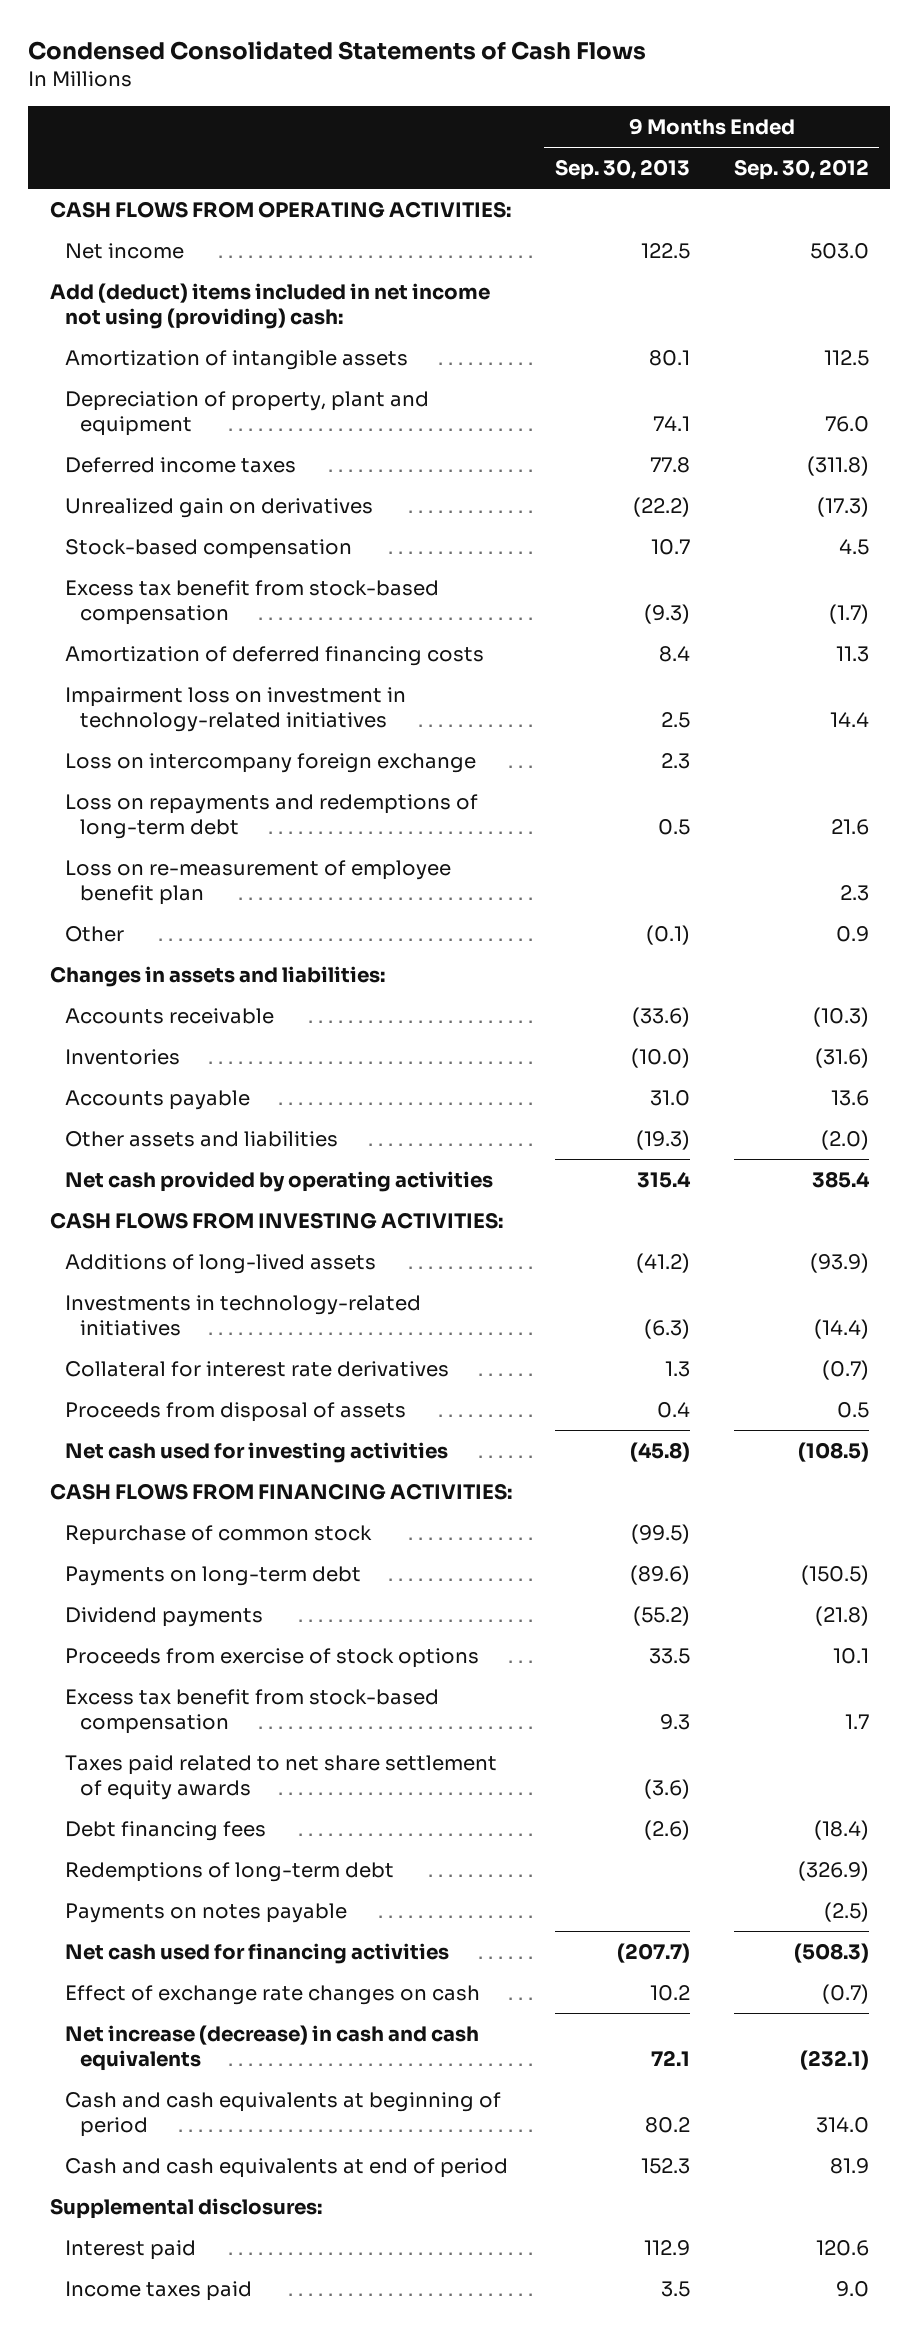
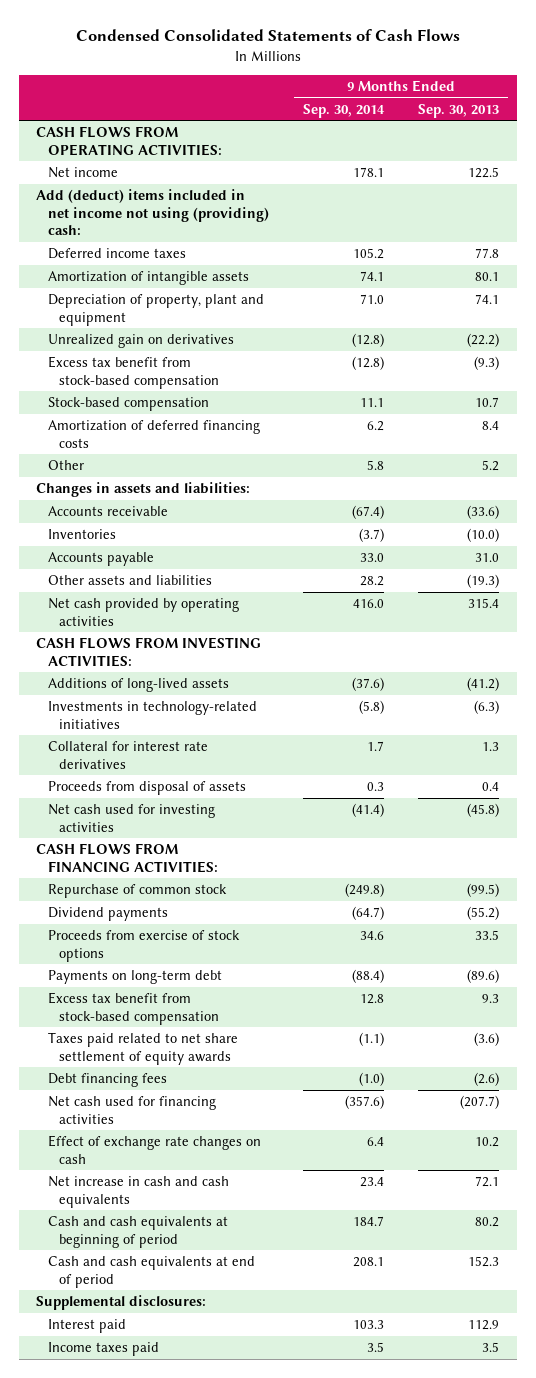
[733,159,869,181] Sep. 30, 2012 -> none
none -> [302,103,385,118] Sep. 30, 2014
[64,456,296,473] Deferred income taxes -> [47,248,186,260] Deferred income taxes
[64,538,352,559] Stock-based compensation -> [47,397,209,412] Stock-based compensation
[64,686,406,733] Impairment loss on investment in technology-related initiatives -> none
[64,752,476,773] Loss on intercompany foreign exchange -> none
[64,793,478,840] Loss on repayments and redemptions of long-term debt -> none
[64,859,451,906] Loss on re-measurement of employee benefit plan -> none
[646,924,691,945] (0.1) -> [482,460,500,472] 5.2
[64,1565,361,1586] Payments on long-term debt -> [47,970,222,985] Payments on long-term debt
[64,1861,394,1882] Redemptions of long-term debt -> none
[64,1902,347,1923] Payments on notes payable -> none
[64,2024,479,2072] Net increase (decrease) in cash and cash equivalents -> [47,1176,229,1208] Net increase in cash and cash equivalents

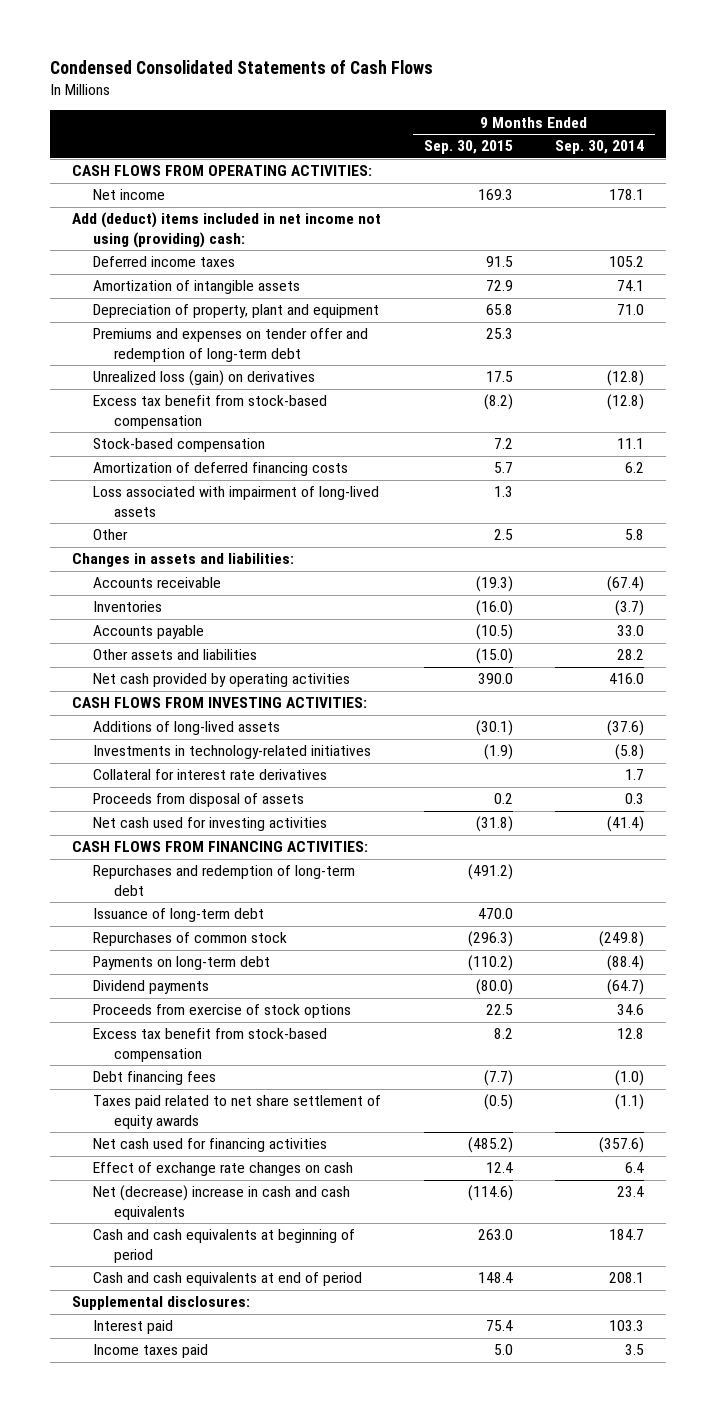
[418,103,500,118] Sep. 30, 2013 -> none
none -> [423,140,513,155] Sep. 30, 2015
none -> [92,328,368,362] Premiums and expenses on tender offer and redemption of long-term debt
[47,334,234,349] Unrealized gain on derivatives -> [92,370,315,387] Unrealized loss (gain) on derivatives
none -> [92,486,379,517] Loss associated with impairment of long-lived assets
none -> [92,865,355,896] Repurchases and redemption of long-term debt
none -> [92,908,264,923] Issuance of long-term debt
[47,884,227,899] Repurchase of common stock -> [92,932,287,947] Repurchases of common stock
[47,970,222,985] Payments on long-term debt -> [92,956,270,971] Payments on long-term debt
[47,1032,238,1065] Taxes paid related to net share settlement of equity awards -> [92,1095,381,1129] Taxes paid related to net share settlement of equity awards
[47,1176,229,1208] Net increase in cash and cash equivalents -> [92,1185,350,1220] Net (decrease) increase in cash and cash equivalents

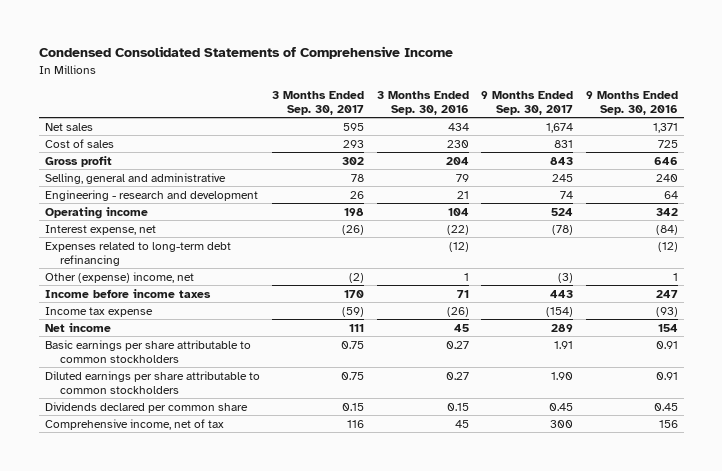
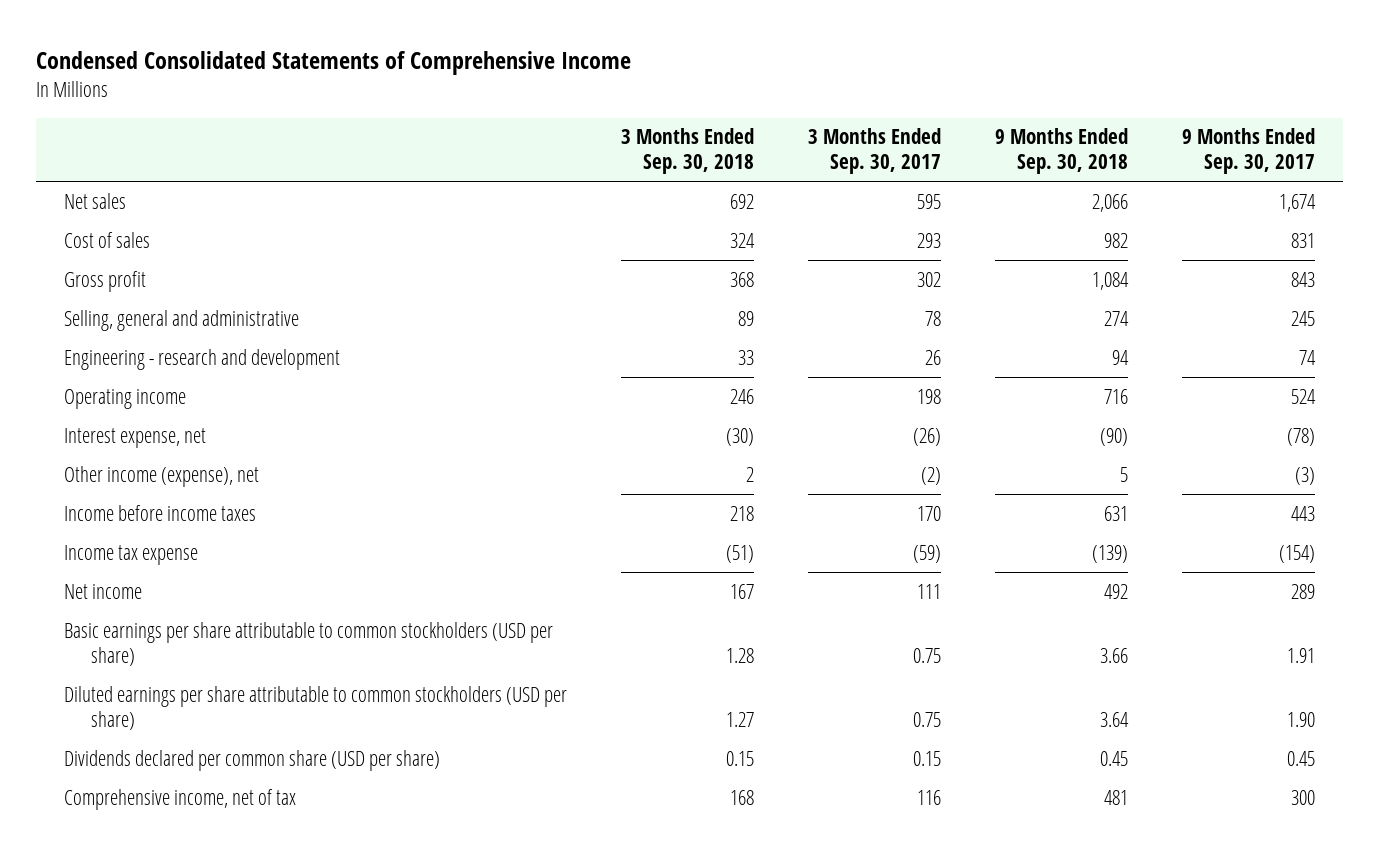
[376,90,469,115] 3 Months Ended Sep. 30, 2016 -> none
[585,90,678,115] 9 Months Ended Sep. 30, 2016 -> none
none -> [620,128,754,175] 3 Months Ended Sep. 30, 2018
none -> [995,128,1129,175] 9 Months Ended Sep. 30, 2018
[44,241,231,266] Expenses related to long-term debt refinancing -> none
[44,271,194,283] Other (expense) income, net -> [63,465,259,487] Other income (expense), net
[44,339,251,363] Basic earnings per share attributable to common stockholders -> [63,621,553,666] Basic earnings per share attributable to common stockholders (USD per share)
[44,370,260,394] Diluted earnings per share attributable to common stockholders -> [63,685,567,730] Diluted earnings per share attributable to common stockholders (USD per share)
[44,401,248,413] Dividends declared per common share -> [63,749,440,771] Dividends declared per common share (USD per share)

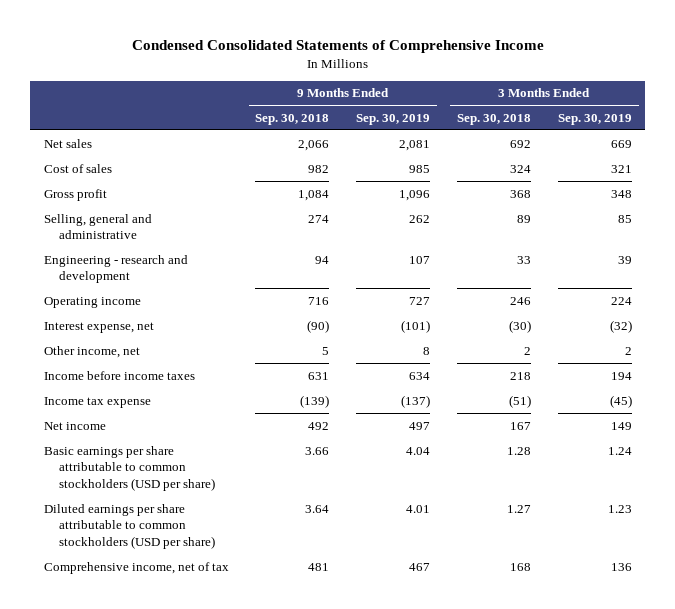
[808,128,942,175] 3 Months Ended Sep. 30, 2017 -> none
[1182,128,1316,175] 9 Months Ended Sep. 30, 2017 -> none
none -> [356,113,431,125] Sep. 30, 2019
none -> [557,113,632,125] Sep. 30, 2019
[63,465,259,487] Other income (expense), net -> [43,345,140,358] Other income, net
[63,749,440,771] Dividends declared per common share (USD per share) -> none

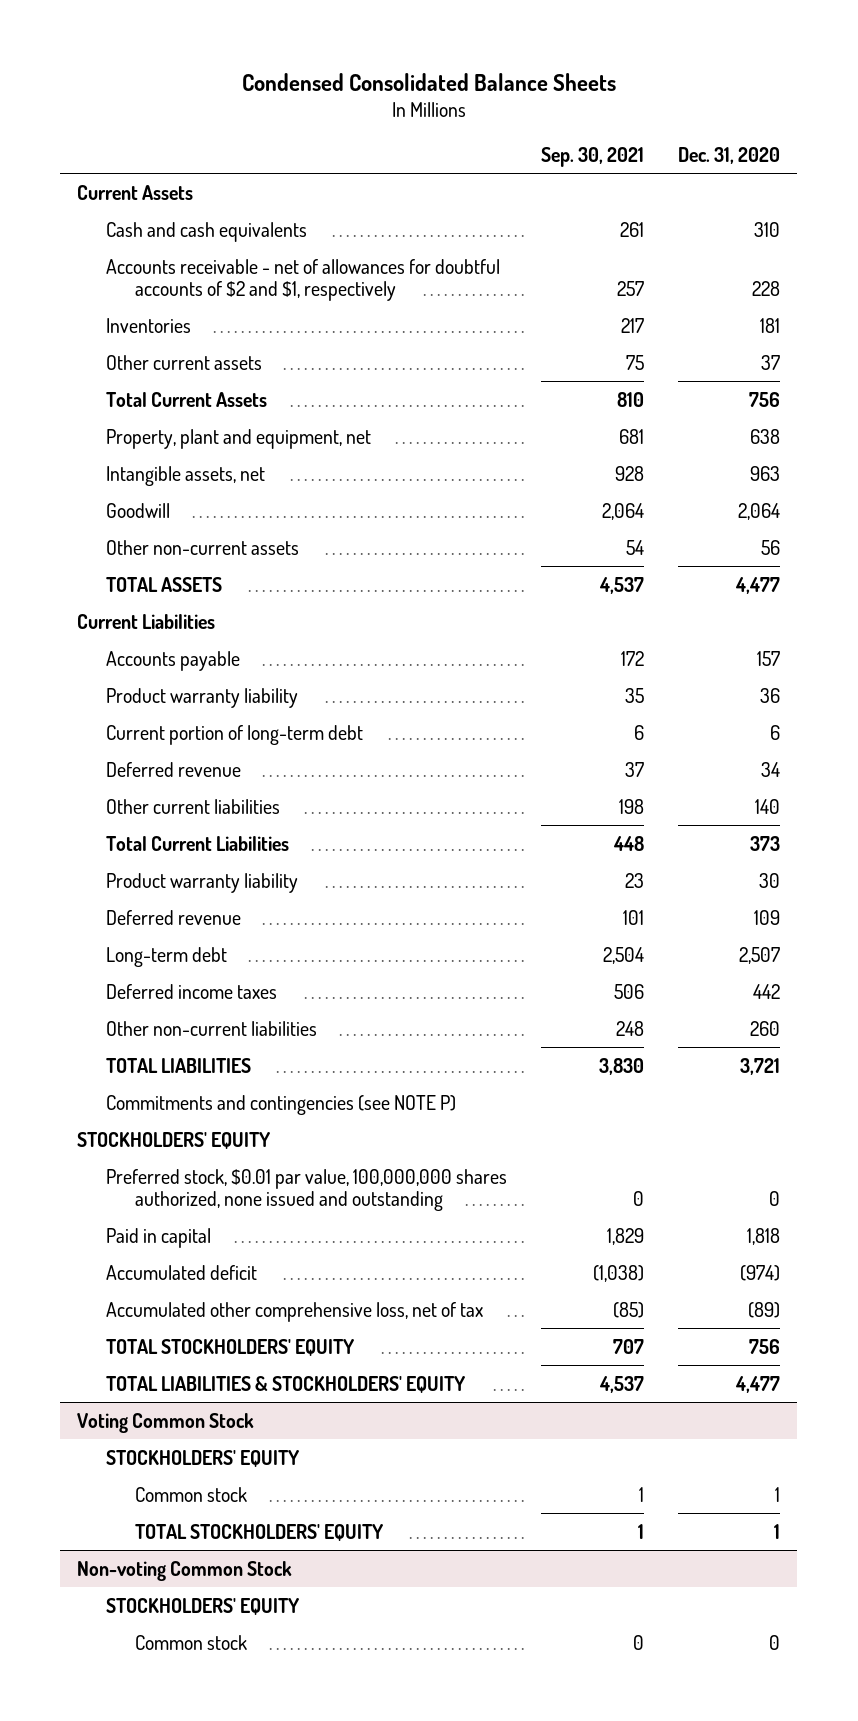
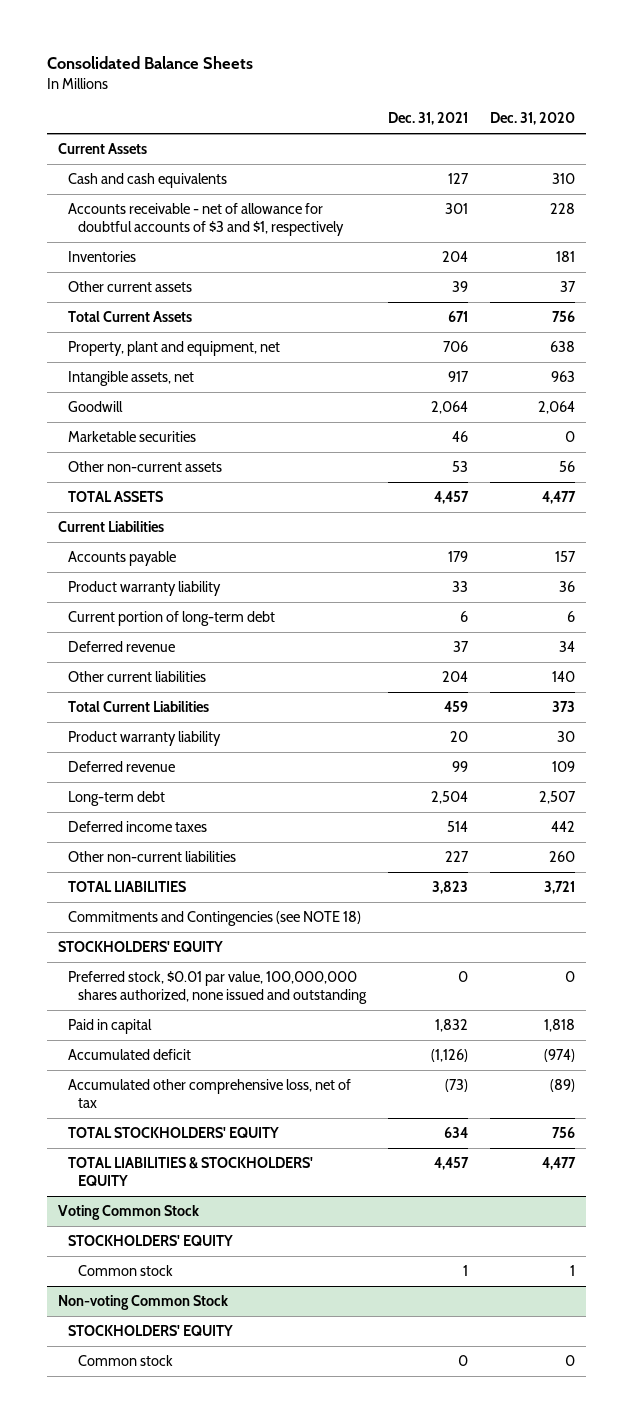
[241,72,616,91] Condensed Consolidated Balance Sheets -> [46,56,253,70] Consolidated Balance Sheets
[541,147,645,168] Sep. 30, 2021 -> none
none -> [388,112,469,126] Dec. 31, 2021
[106,258,501,302] Accounts receivable - net of allowances for doubtful accounts of $2 and $1, respectively -> [68,202,345,237] Accounts receivable - net of allowance for doubtful accounts of $3 and $1, respectively
none -> [68,430,197,442] Marketable securities
[106,1094,457,1115] Commitments and contingencies (see NOTE P) -> [68,910,362,926] Commitments and Contingencies (see NOTE 18)
[135,1523,385,1541] TOTAL STOCKHOLDERS' EQUITY -> none

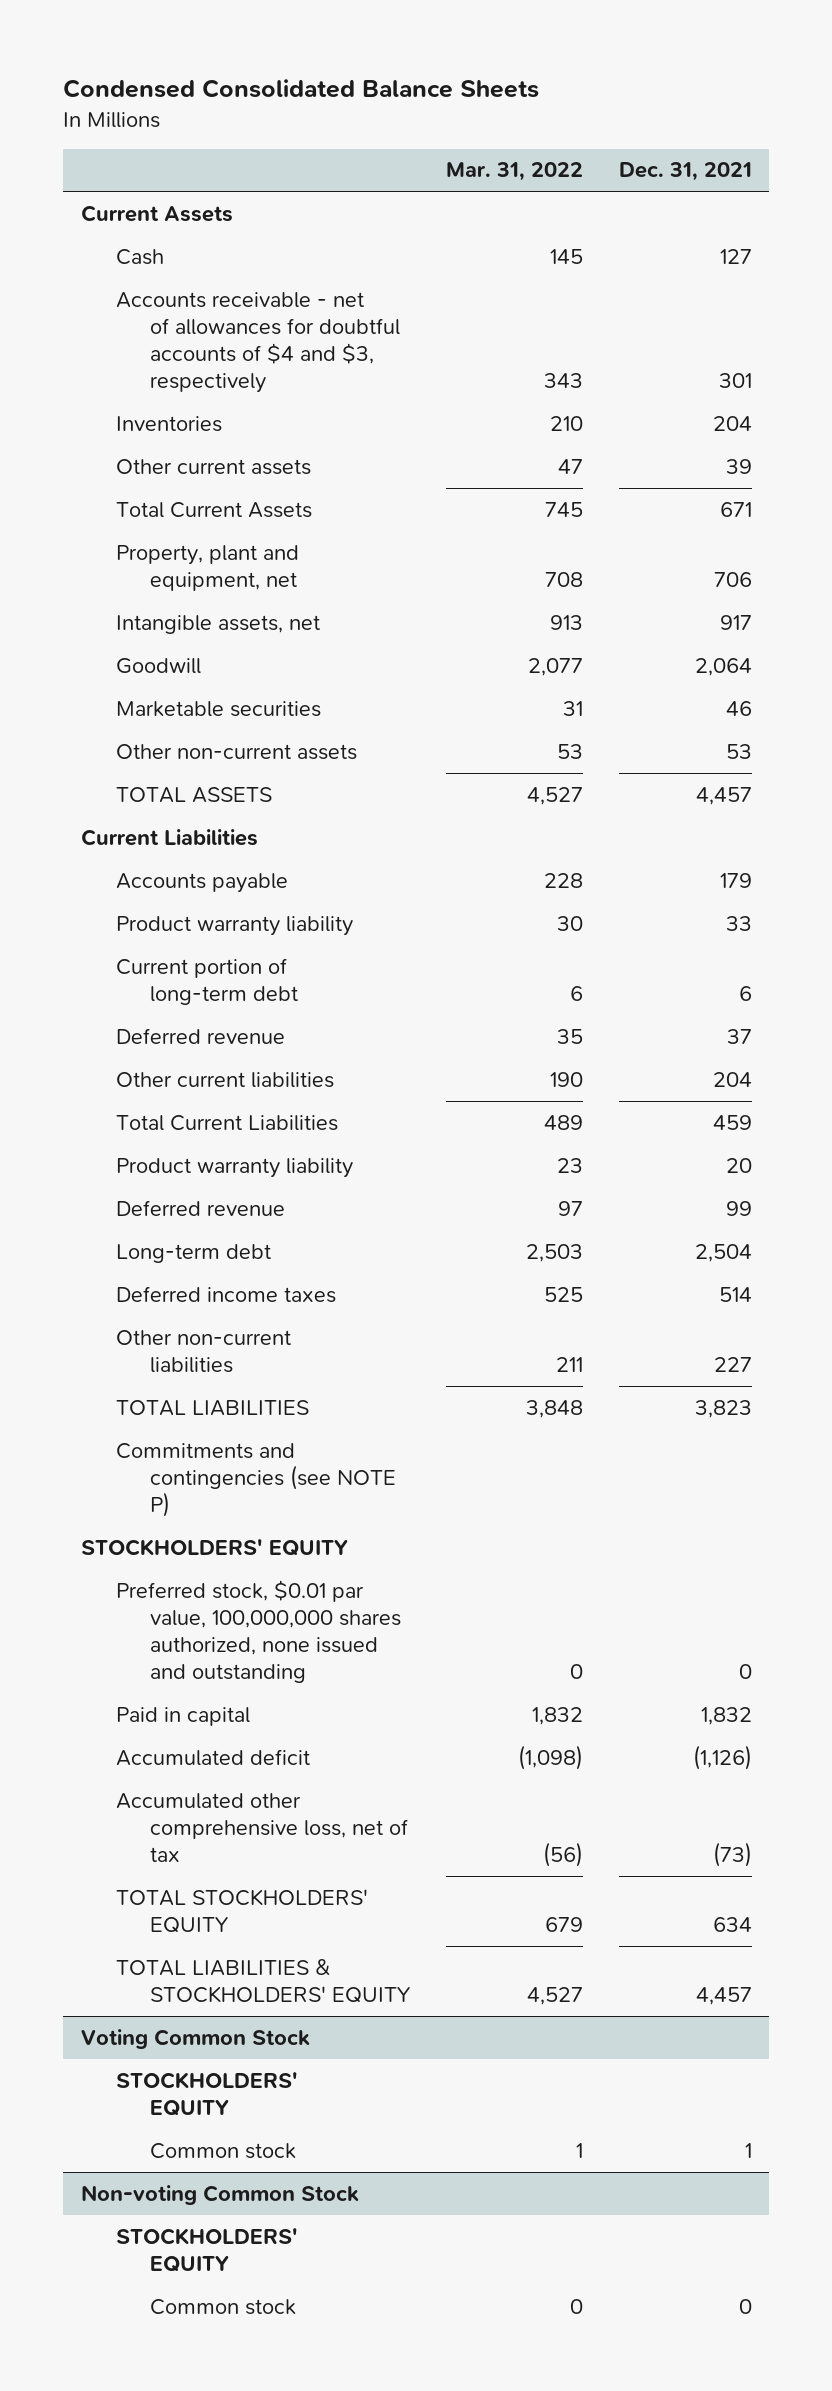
[46,56,253,70] Consolidated Balance Sheets -> [63,79,540,99] Condensed Consolidated Balance Sheets
[489,112,575,126] Dec. 31, 2020 -> none
none -> [445,162,583,182] Mar. 31, 2022
[68,172,228,188] Cash and cash equivalents -> [115,248,164,265] Cash
[68,202,345,237] Accounts receivable - net of allowance for doubtful accounts of $3 and $1, respectively -> [115,291,401,393] Accounts receivable - net of allowances for doubtful accounts of $4 and $3, respectively
[68,910,362,926] Commitments and Contingencies (see NOTE 18) -> [115,1442,397,1517] Commitments and contingencies (see NOTE P)

